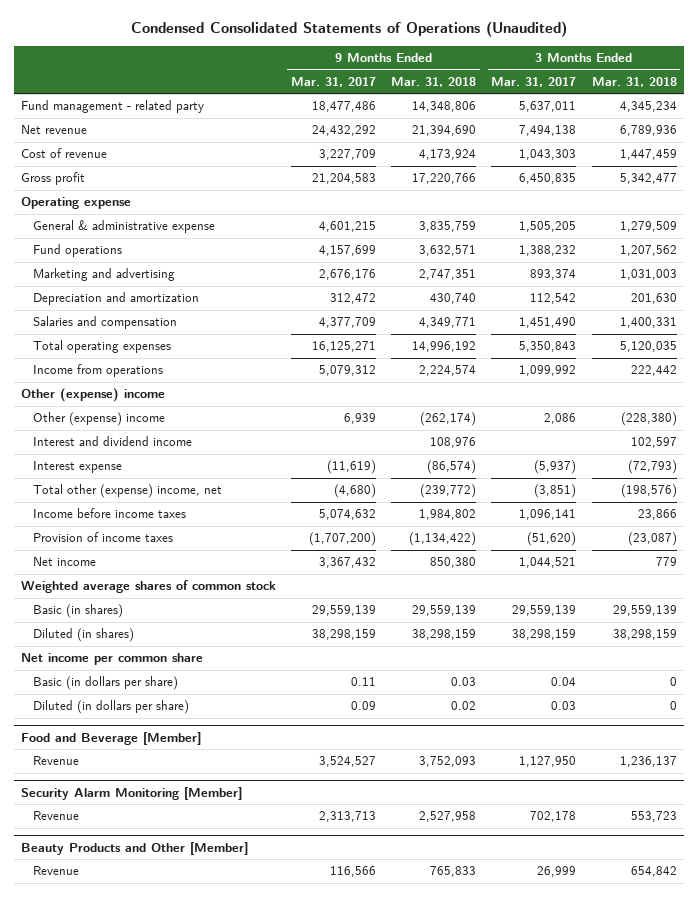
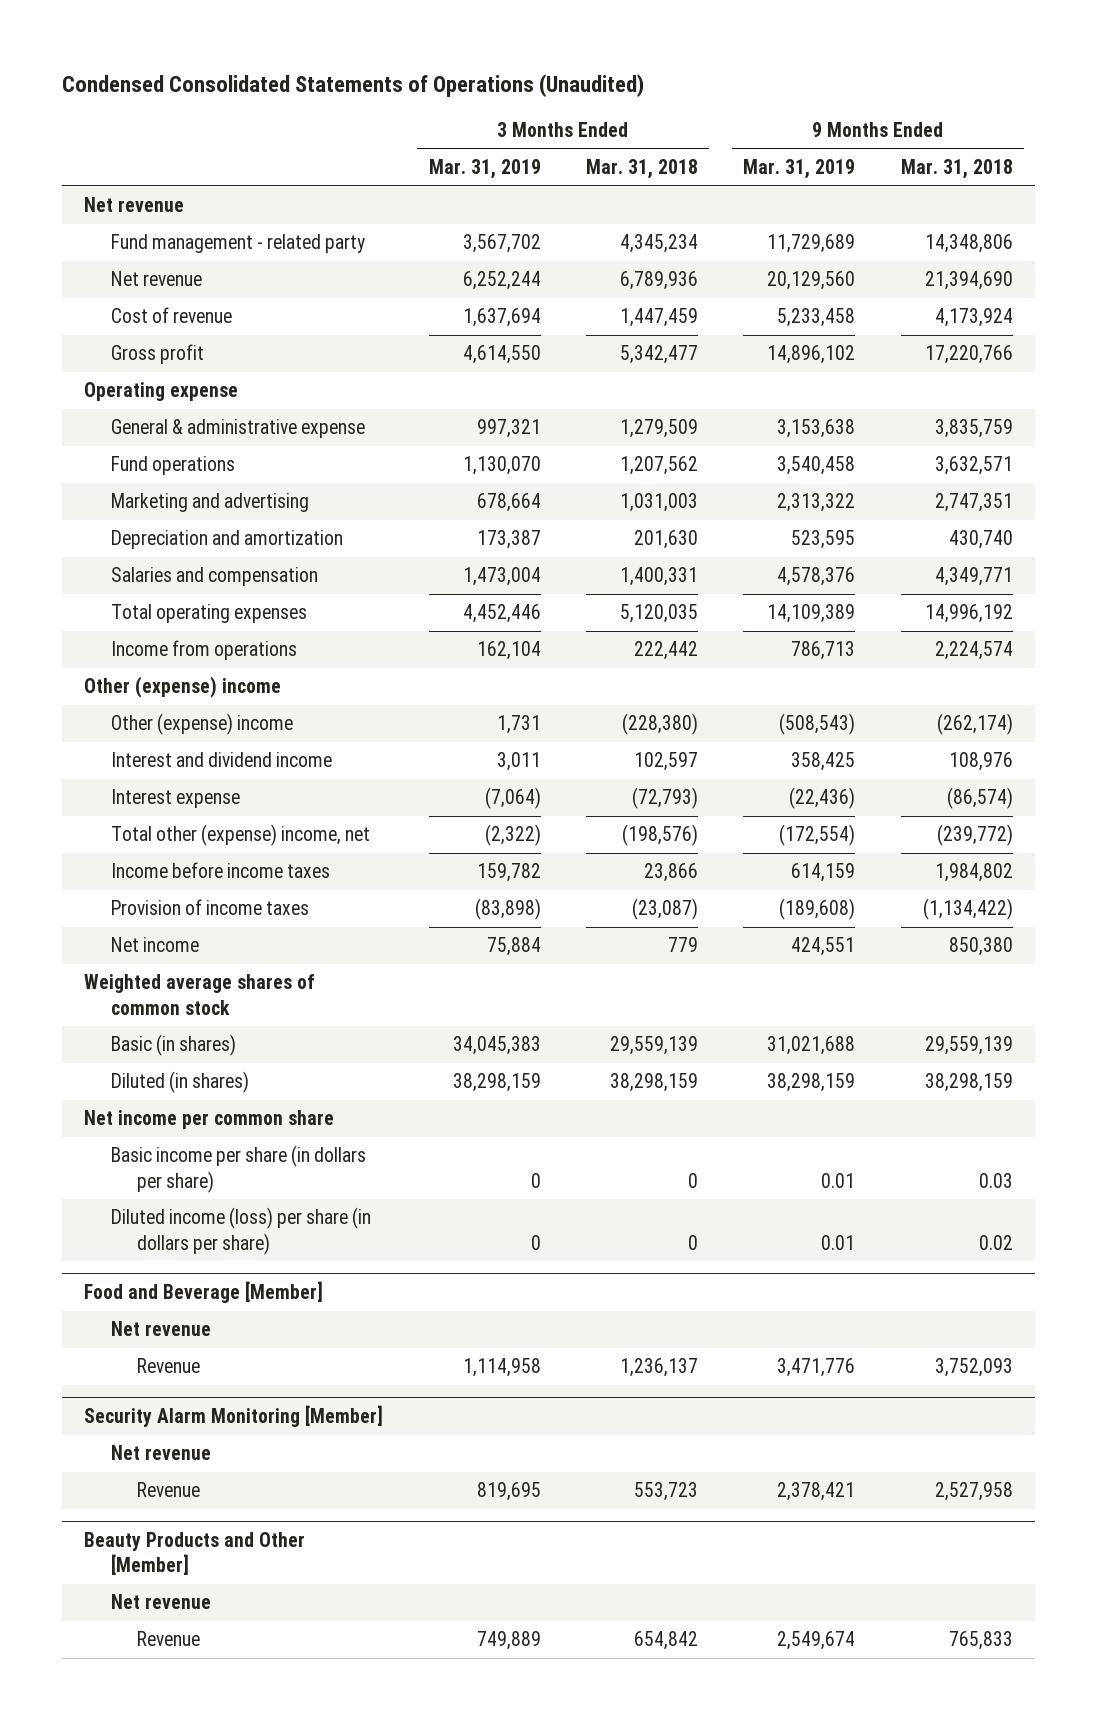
[291,76,377,87] Mar. 31, 2017 -> none
[491,76,577,87] Mar. 31, 2017 -> none
none -> [428,159,541,180] Mar. 31, 2019
none -> [743,159,856,180] Mar. 31, 2019
none -> [84,197,185,213] Net revenue
[33,676,179,691] Basic (in dollars per share) -> [110,1145,366,1193] Basic income per share (in dollars per share)
[33,700,190,715] Diluted (in dollars per share) -> [110,1207,371,1255] Diluted income (loss) per share (in dollars per share)
none -> [110,1321,211,1337] Net revenue
none -> [110,1445,211,1461] Net revenue
none -> [110,1594,211,1610] Net revenue

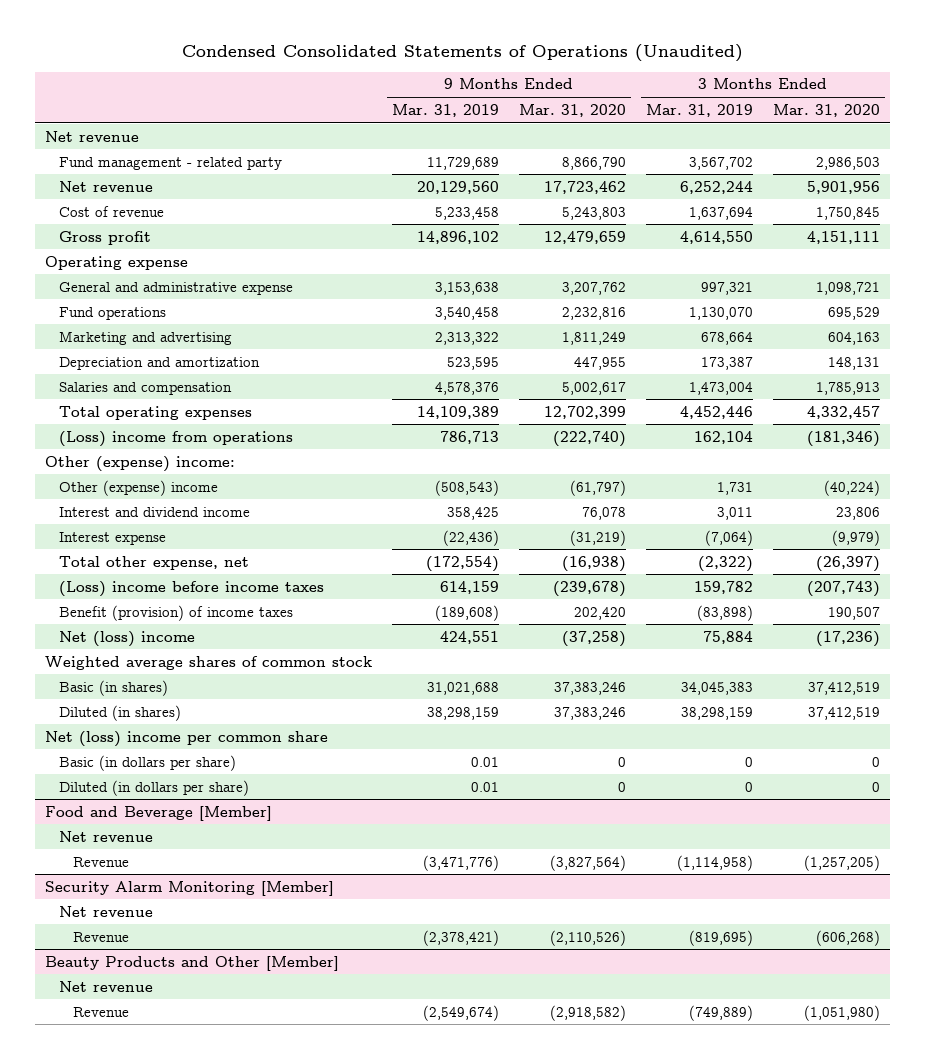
[585,159,698,180] Mar. 31, 2018 -> none
[900,159,1013,180] Mar. 31, 2018 -> none
none -> [519,103,627,117] Mar. 31, 2020
none -> [773,103,881,117] Mar. 31, 2020
[110,419,365,439] General & administrative expense -> [58,281,293,295] General and administrative expense
[110,640,297,661] Income from operations -> [58,430,293,447] (Loss) income from operations
[84,676,282,699] Other (expense) income -> [44,455,235,472] Other (expense) income:
[110,824,370,847] Total other (expense) income, net -> [58,555,249,570] Total other expense, net
[110,862,330,879] Income before income taxes -> [58,580,324,597] (Loss) income before income taxes
[110,899,309,916] Provision of income taxes -> [58,604,293,621] Benefit (provision) of income taxes
[110,937,199,953] Net income -> [58,630,195,647] Net (loss) income
[84,1110,335,1130] Net income per common share -> [44,730,328,747] Net (loss) income per common share
[110,1145,366,1193] Basic income per share (in dollars per share) -> [58,754,236,771] Basic (in dollars per share)
[110,1207,371,1255] Diluted income (loss) per share (in dollars per share) -> [58,779,249,796] Diluted (in dollars per share)
[462,1358,541,1378] 1,114,958 -> [677,854,754,871] (1,114,958)
[777,1358,856,1378] 3,471,776 -> [422,854,499,871] (3,471,776)
[476,1482,541,1502] 819,695 -> [689,929,754,946] (819,695)
[777,1482,856,1502] 2,378,421 -> [422,929,499,946] (2,378,421)
[476,1631,541,1651] 749,889 -> [689,1004,754,1021] (749,889)
[777,1631,856,1651] 2,549,674 -> [422,1004,499,1021] (2,549,674)

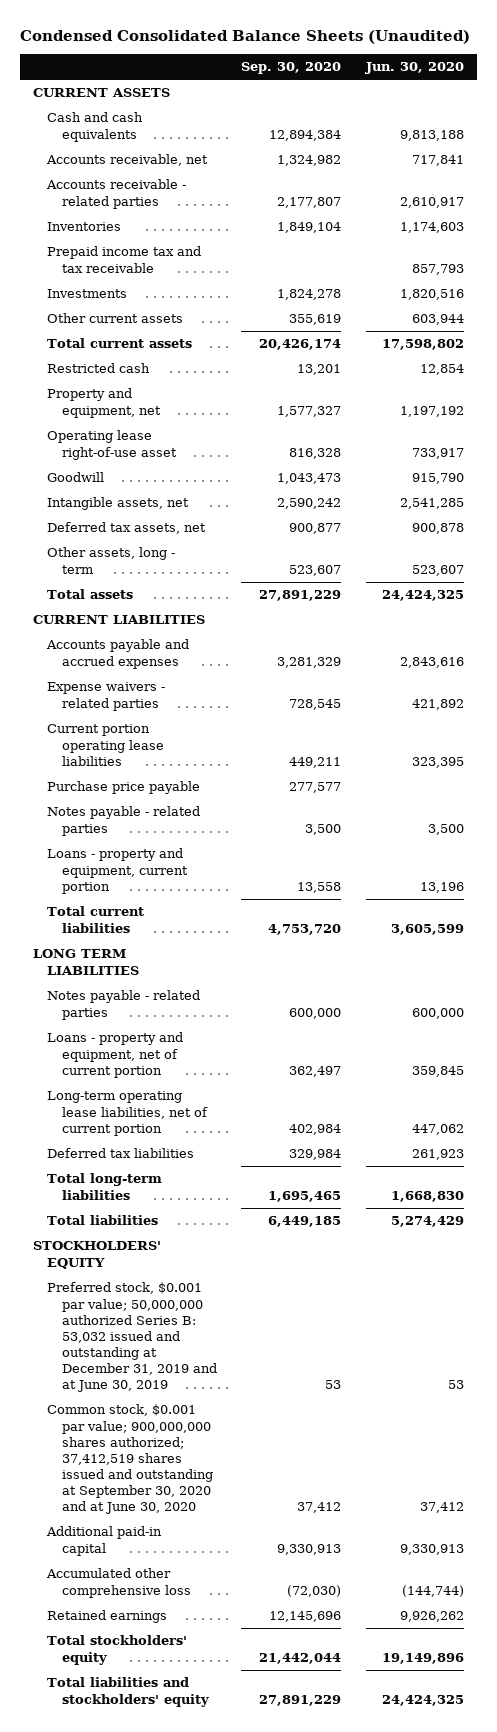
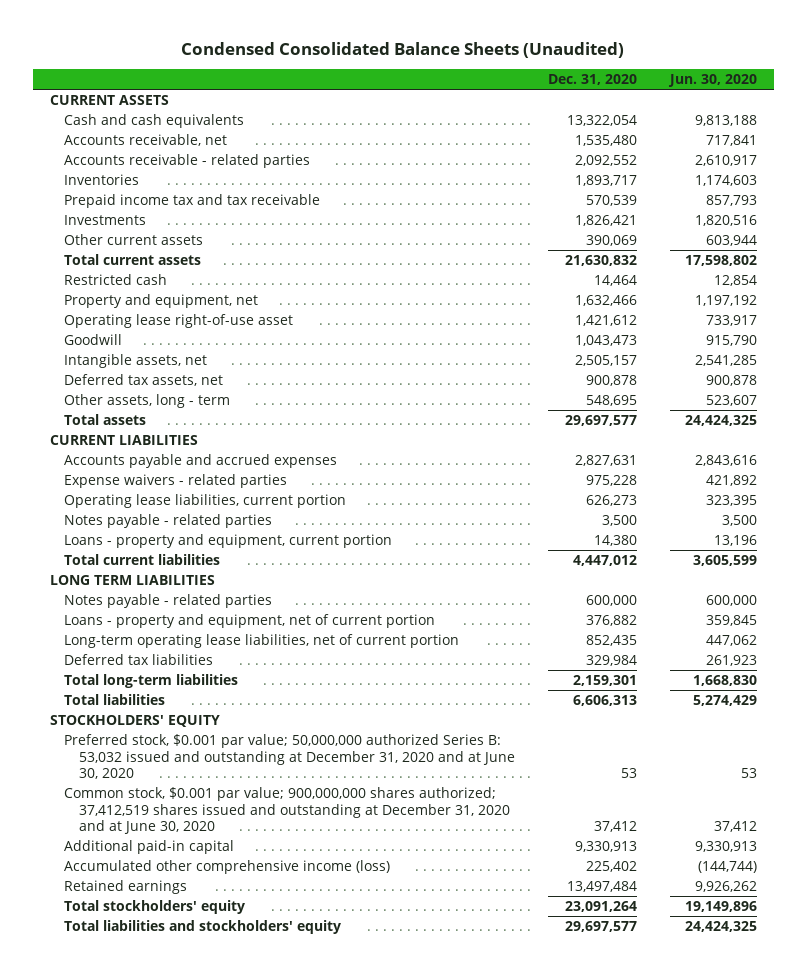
[241,62,342,75] Sep. 30, 2020 -> none
none -> [547,74,637,86] Dec. 31, 2020
[47,781,201,795] Purchase price payable -> none
[47,724,164,766] Current portion operating lease liabilities -> [64,494,347,509] Operating lease liabilities, current portion
[47,1282,217,1392] Preferred stock, $0.001 par value; 50,000,000 authorized Series B: 53,032 issued and outstanding at December 31, 2019 and at June 30, 2019 -> [64,734,515,780] Preferred stock, $0.001 par value; 50,000,000 authorized Series B: 53,032 issued and outstanding at December 31, 2020 and at June 30, 2020
[47,1404,213,1514] Common stock, $0.001 par value; 900,000,000 shares authorized; 37,412,519 shares issued and outstanding at September 30, 2020 and at June 30, 2020 -> [64,787,510,835] Common stock, $0.001 par value; 900,000,000 shares authorized; 37,412,519 shares issued and outstanding at December 31, 2020 and at June 30, 2020
[46,1568,191,1598] Accumulated other comprehensive loss -> [64,860,391,875] Accumulated other comprehensive income (loss)

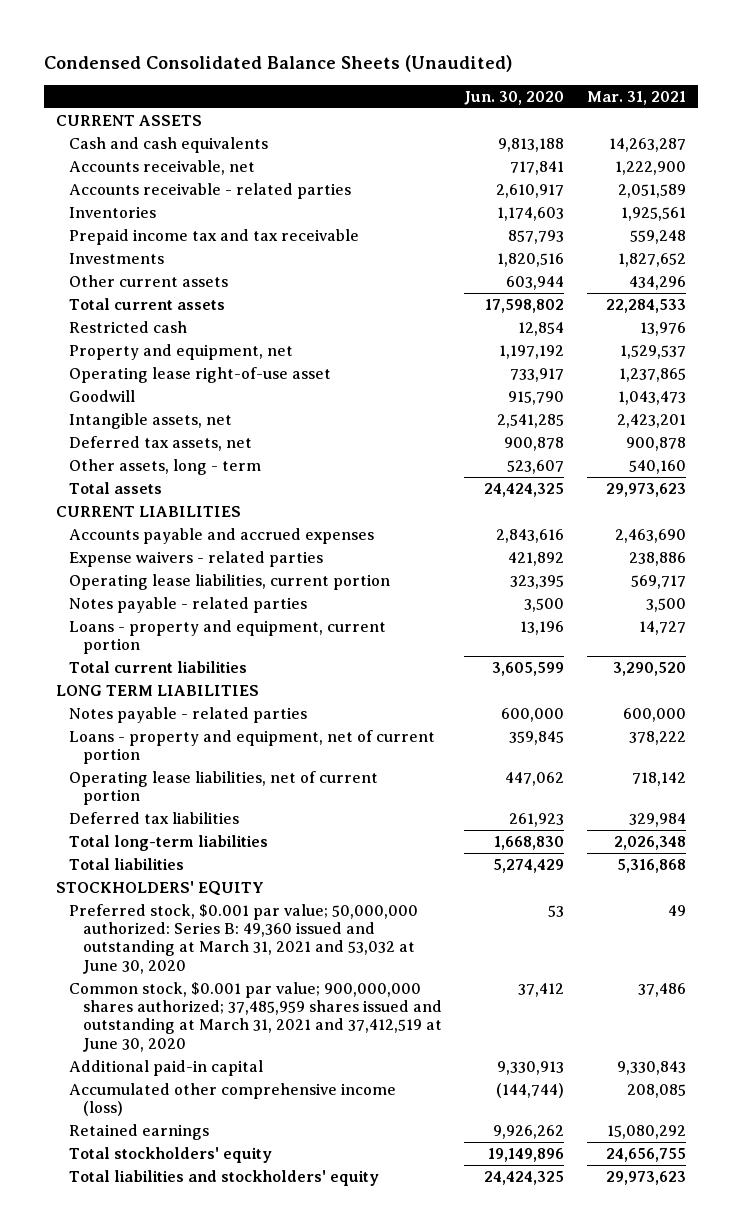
[547,74,637,86] Dec. 31, 2020 -> none
none -> [587,90,687,105] Mar. 31, 2021
[64,634,460,649] Long-term operating lease liabilities, net of current portion -> [69,770,379,806] Operating lease liabilities, net of current portion
[64,734,515,780] Preferred stock, $0.001 par value; 50,000,000 authorized Series B: 53,032 issued and outstanding at December 31, 2020 and at June 30, 2020 -> [69,903,419,974] Preferred stock, $0.001 par value; 50,000,000 authorized: Series B: 49,360 issued and outstanding at March 31, 2021 and 53,032 at June 30, 2020
[64,787,510,835] Common stock, $0.001 par value; 900,000,000 shares authorized; 37,412,519 shares issued and outstanding at December 31, 2020 and at June 30, 2020 -> [69,981,442,1052] Common stock, $0.001 par value; 900,000,000 shares authorized; 37,485,959 shares issued and outstanding at March 31, 2021 and 37,412,519 at June 30, 2020

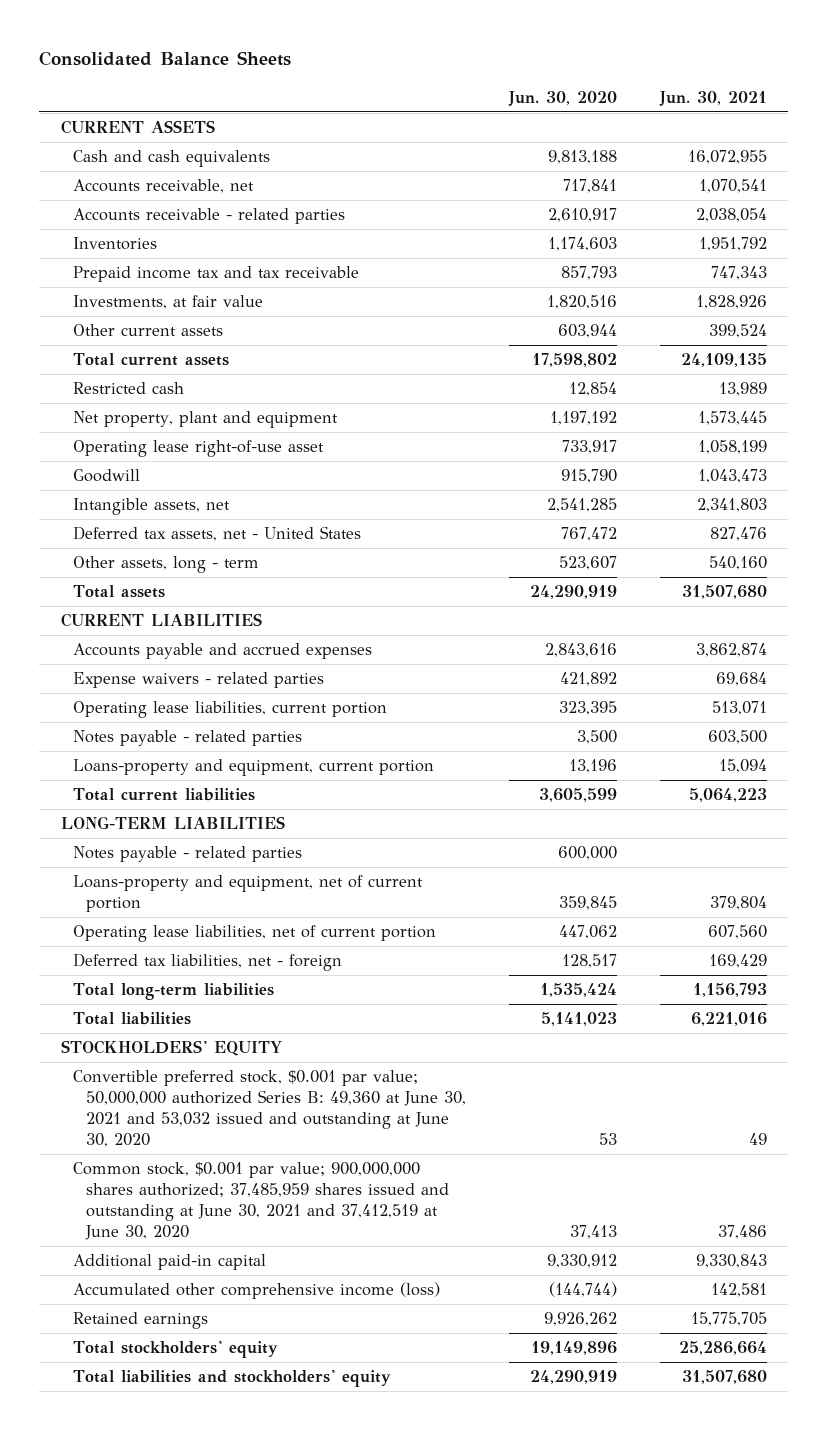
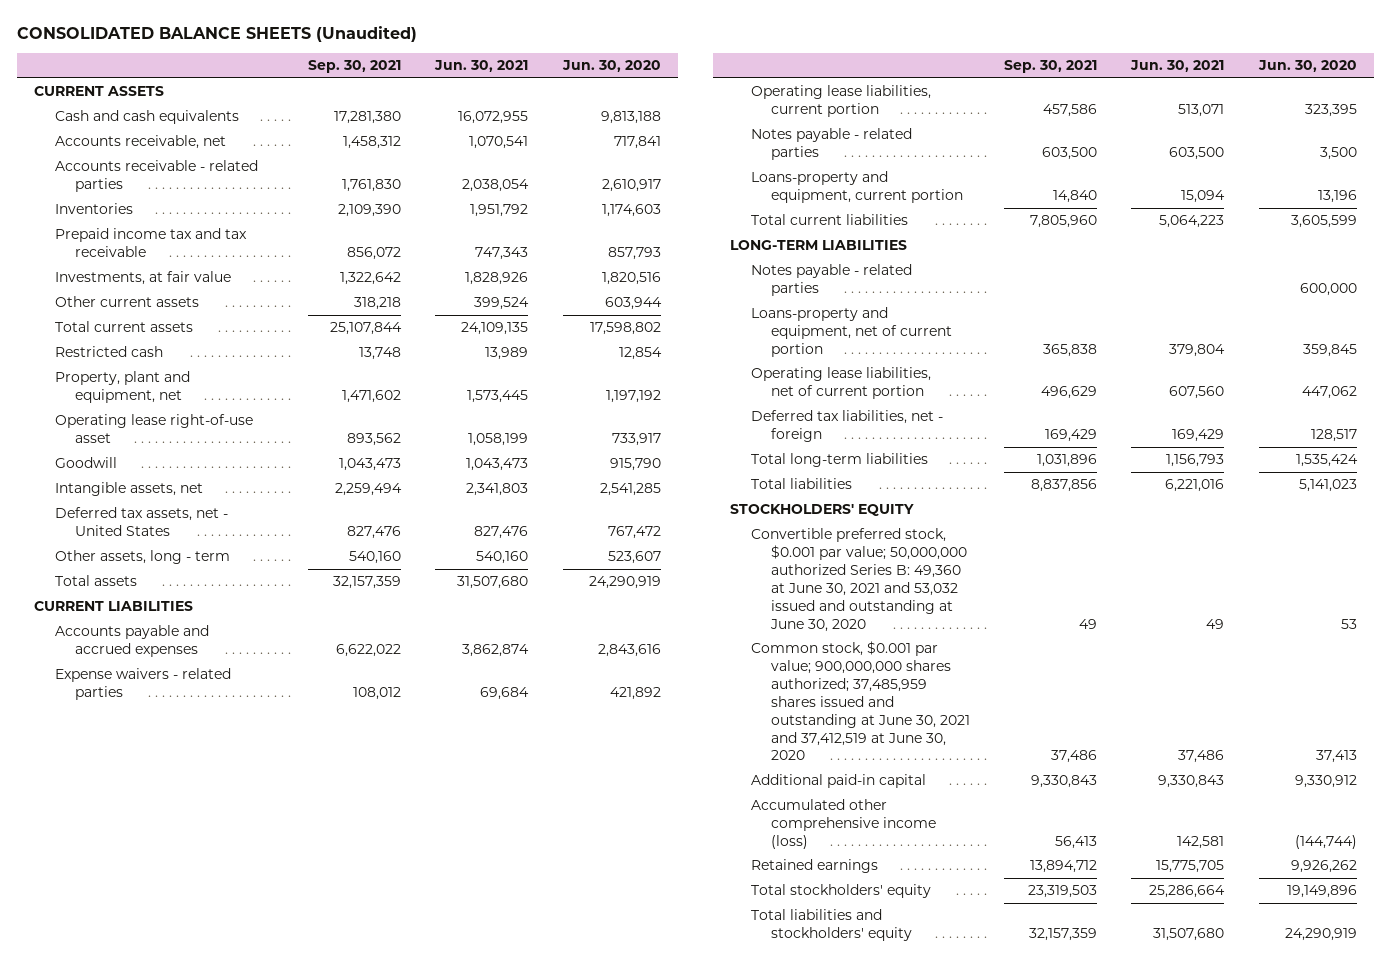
[39,51,292,67] Consolidated Balance Sheets -> [16,25,417,42] CONSOLIDATED BALANCE SHEETS (Unaudited)
none -> [308,60,402,74] Sep. 30, 2021
[73,411,339,429] Net property, plant and equipment -> [54,371,190,404] Property, plant and equipment, net

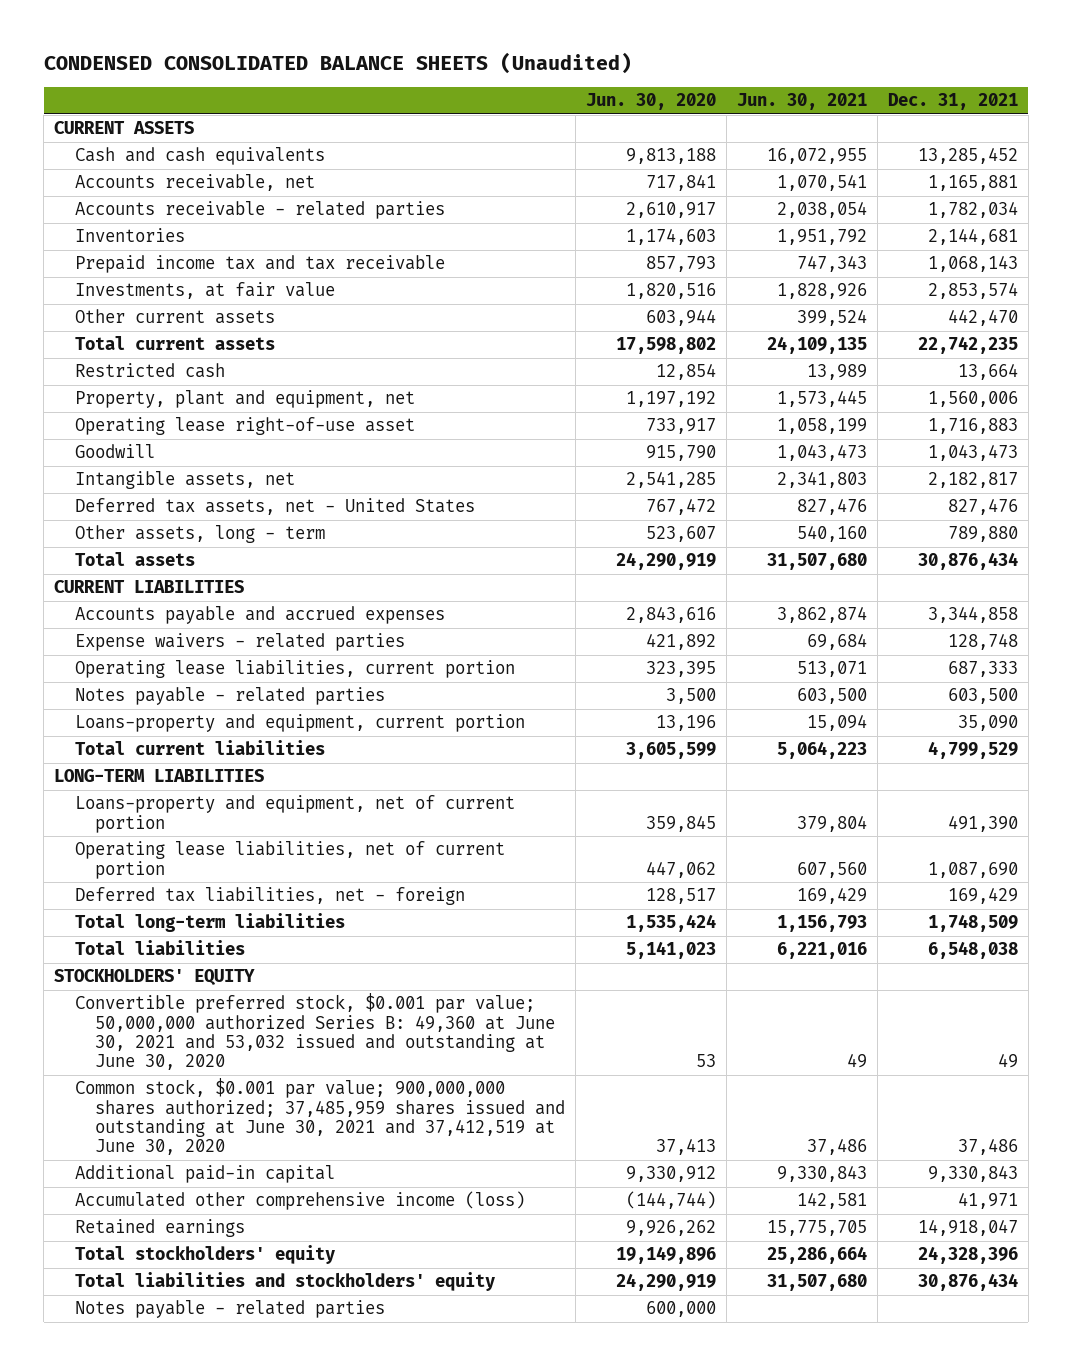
[16,25,417,42] CONSOLIDATED BALANCE SHEETS (Unaudited) -> [43,52,632,75] CONDENSED CONSOLIDATED BALANCE SHEETS (Unaudited)
[308,60,402,74] Sep. 30, 2021 -> none
none -> [887,93,1018,111] Dec. 31, 2021
[750,264,912,297] Notes payable - related parties -> [74,1300,385,1319] Notes payable - related parties

